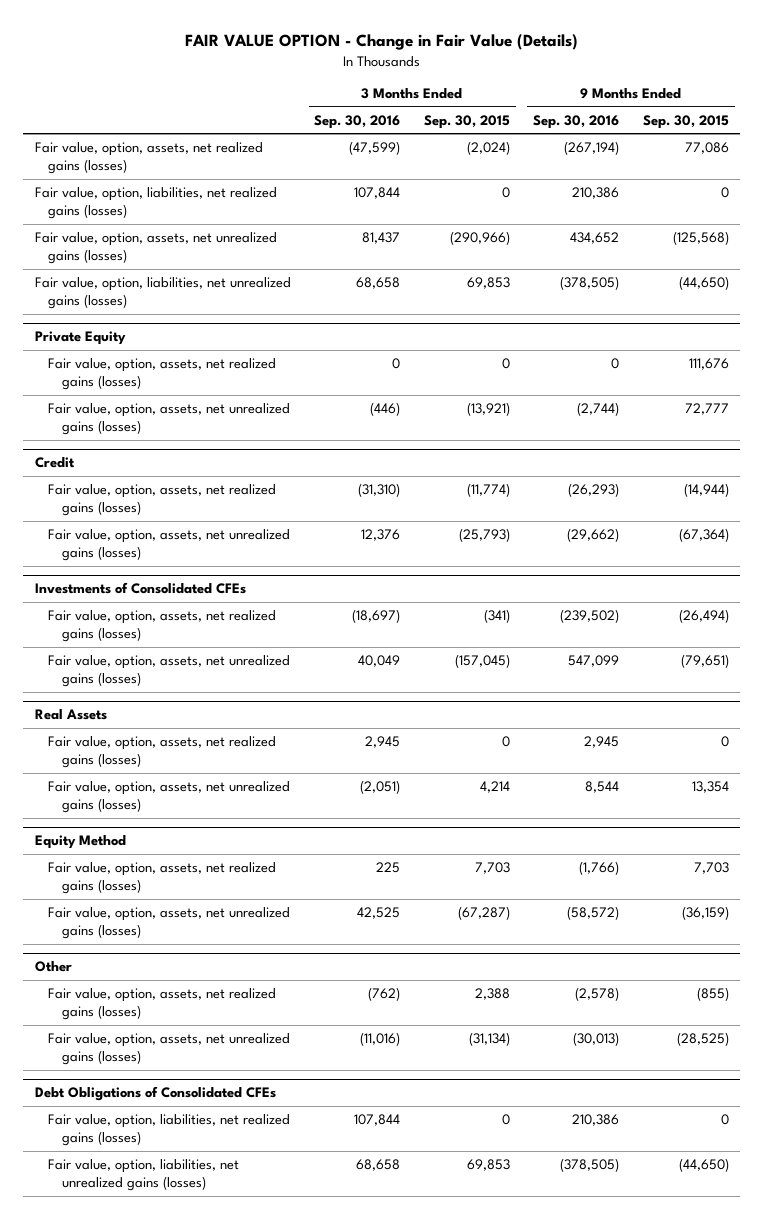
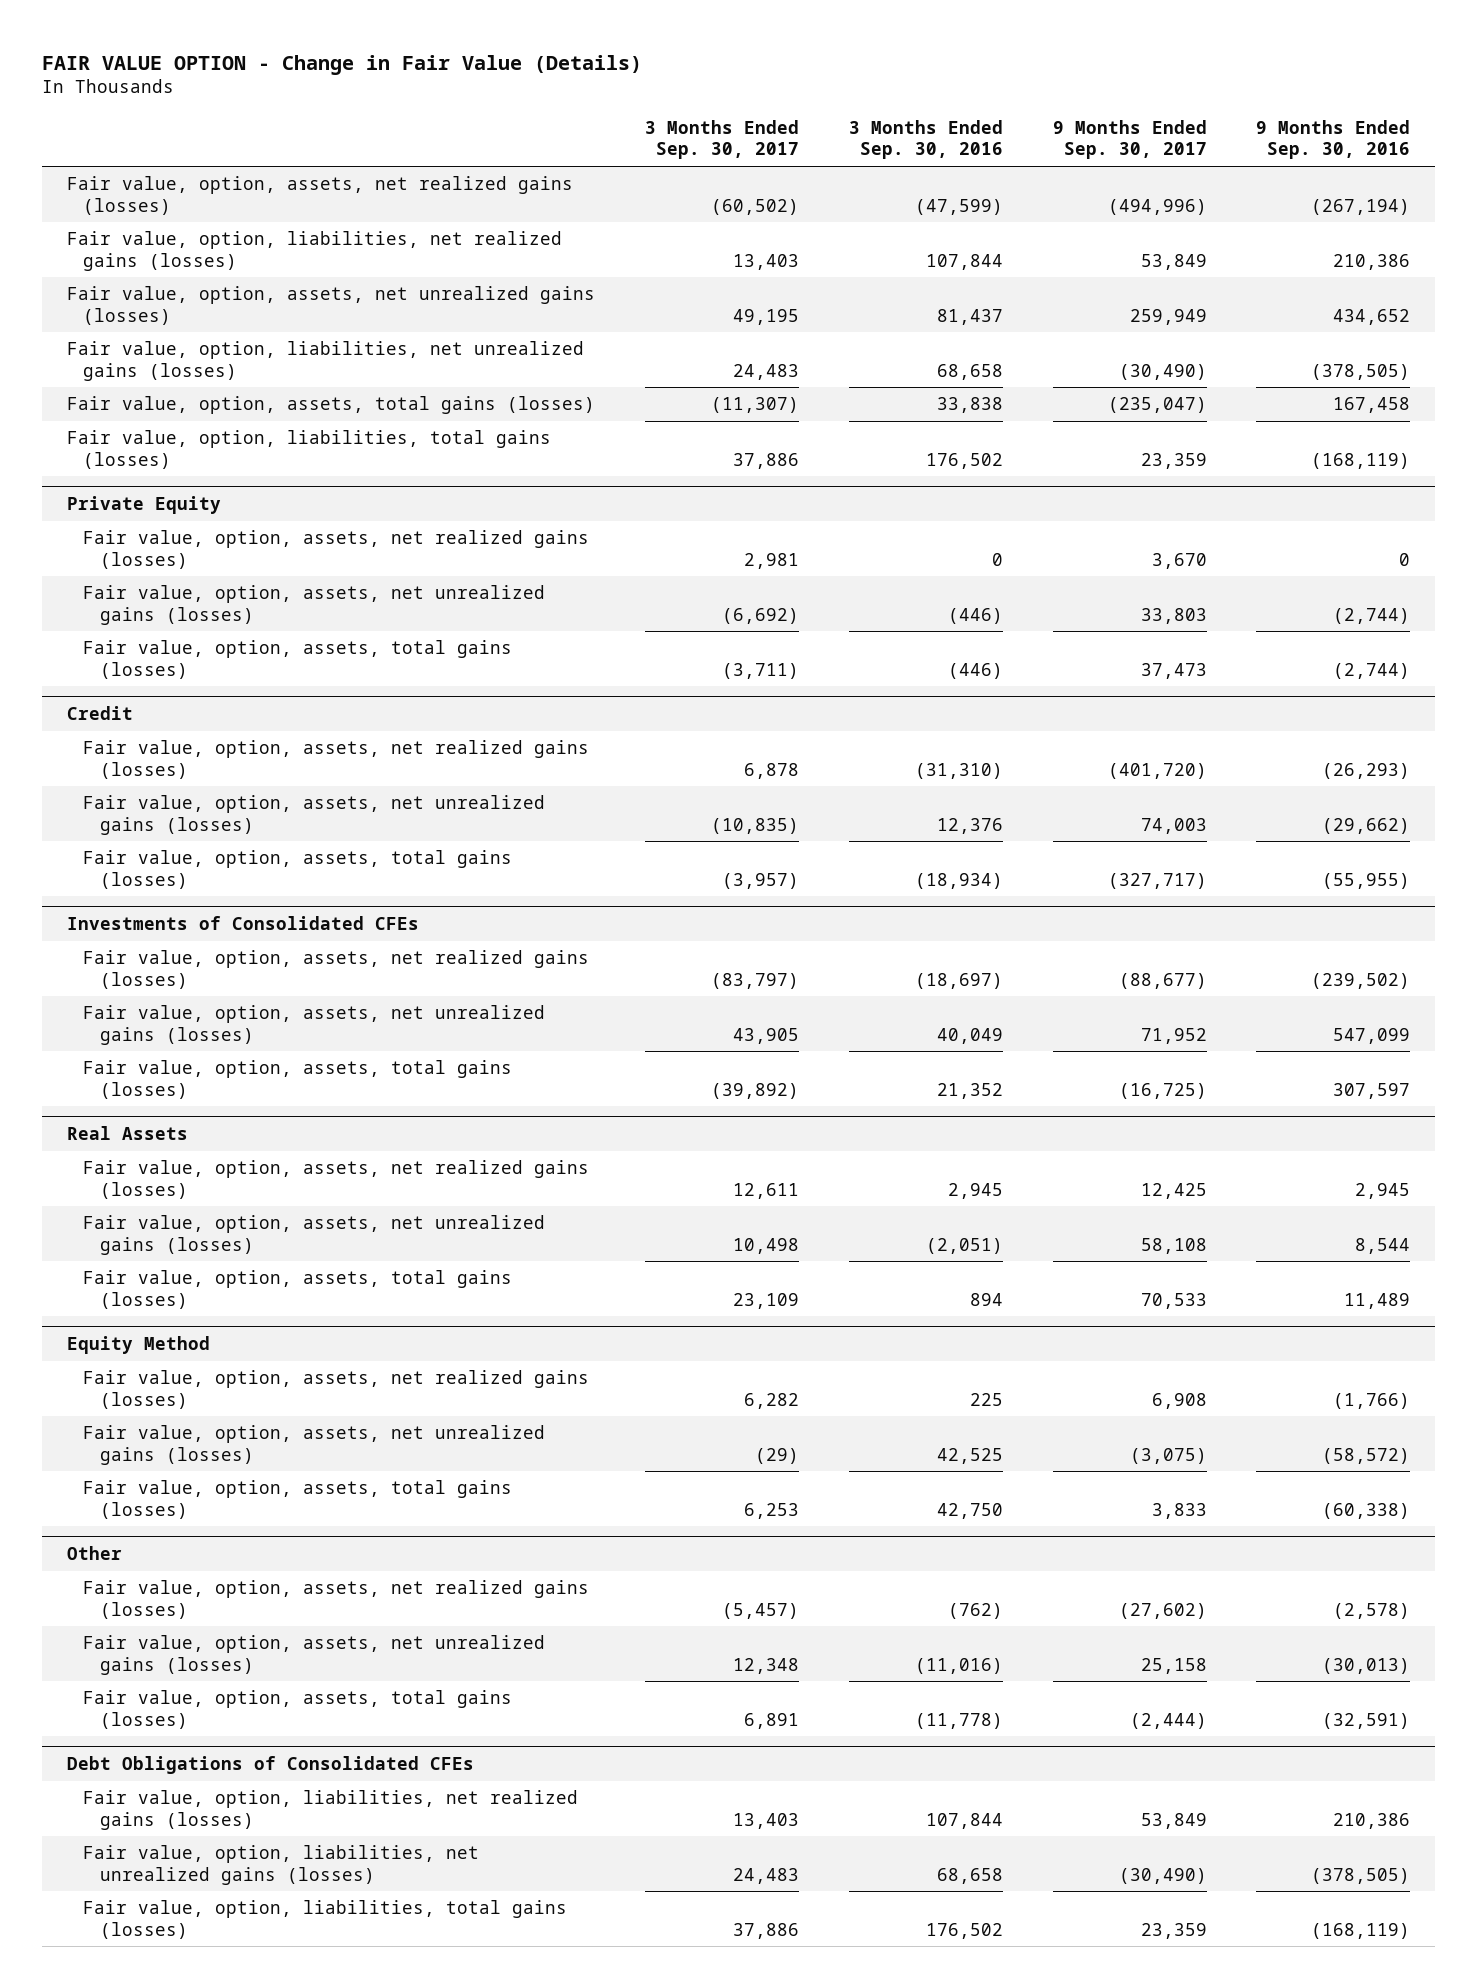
[423,114,510,129] Sep. 30, 2015 -> none
[642,114,729,129] Sep. 30, 2015 -> none
none -> [645,120,800,160] 3 Months Ended Sep. 30, 2017
none -> [1052,120,1207,160] 9 Months Ended Sep. 30, 2017
none -> [67,396,596,415] Fair value, option, assets, total gains (losses)
none -> [67,430,552,469] Fair value, option, liabilities, total gains (losses)
none -> [83,640,513,679] Fair value, option, assets, total gains (losses)
none -> [83,850,513,889] Fair value, option, assets, total gains (losses)
none -> [83,1060,513,1099] Fair value, option, assets, total gains (losses)
none -> [83,1270,513,1309] Fair value, option, assets, total gains (losses)
none -> [83,1480,513,1519] Fair value, option, assets, total gains (losses)
none -> [83,1690,513,1729] Fair value, option, assets, total gains (losses)
none -> [83,1900,568,1939] Fair value, option, liabilities, total gains (losses)

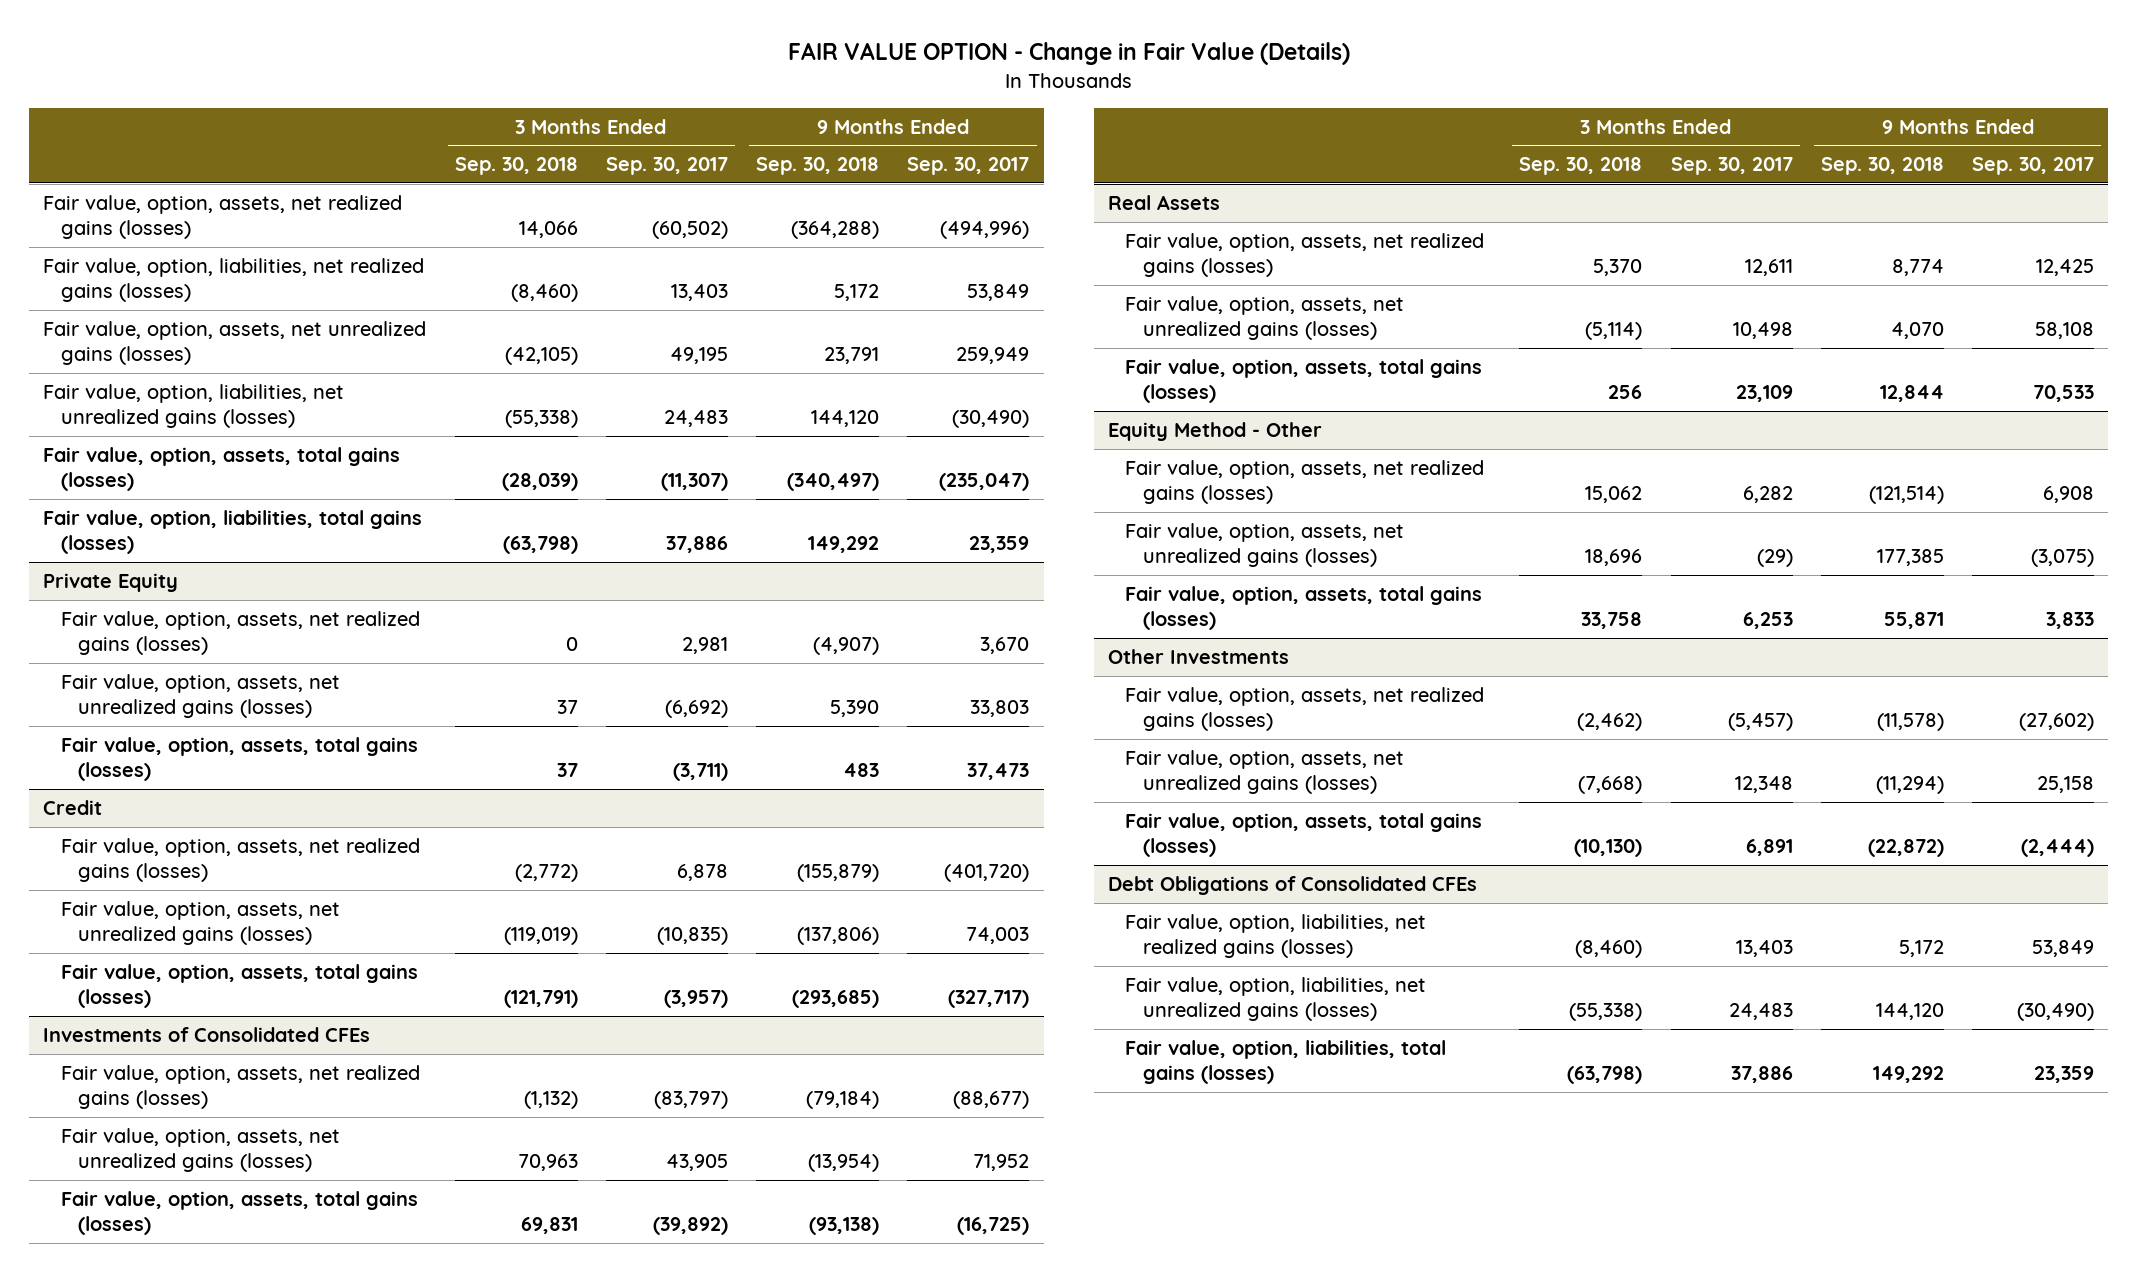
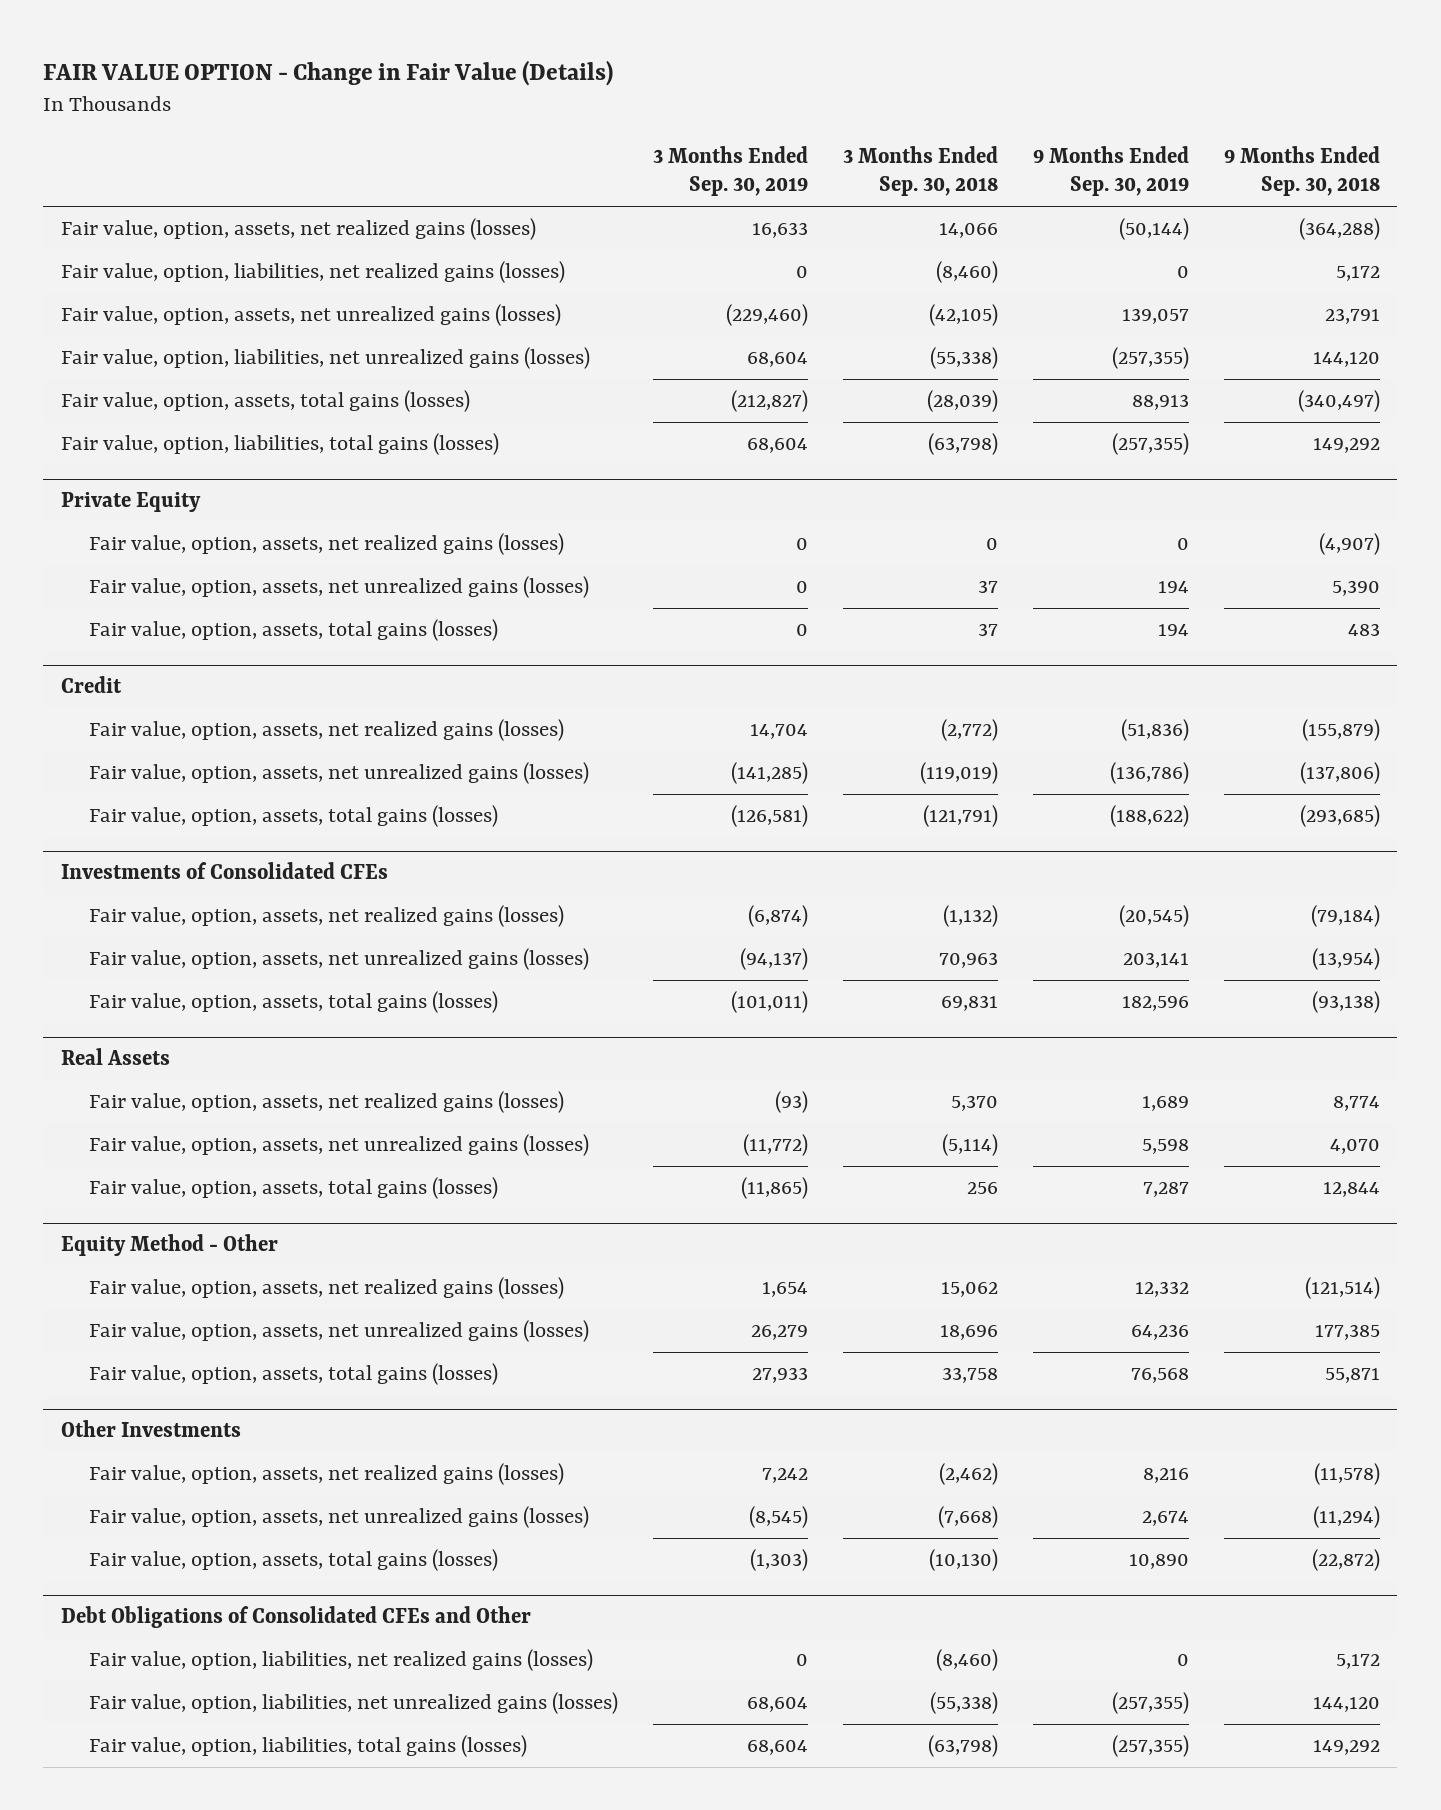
[605,157,728,176] Sep. 30, 2017 -> none
[907,157,1030,176] Sep. 30, 2017 -> none
none -> [653,146,809,197] 3 Months Ended Sep. 30, 2019
none -> [1032,146,1189,197] 9 Months Ended Sep. 30, 2019
[1108,875,1478,895] Debt Obligations of Consolidated CFEs -> [60,1606,531,1629] Debt Obligations of Consolidated CFEs and Other

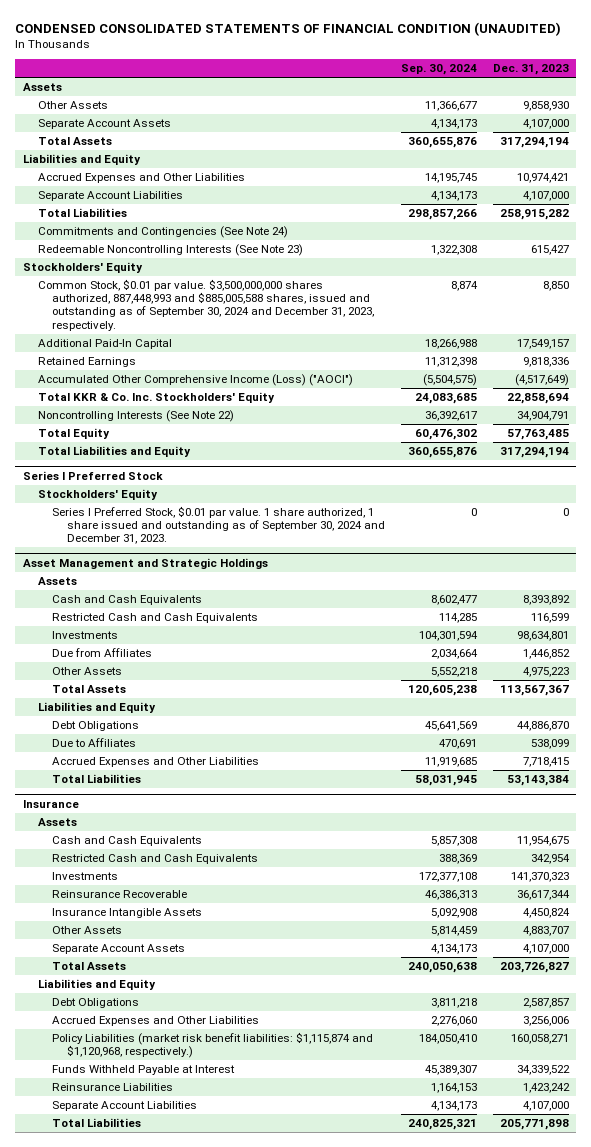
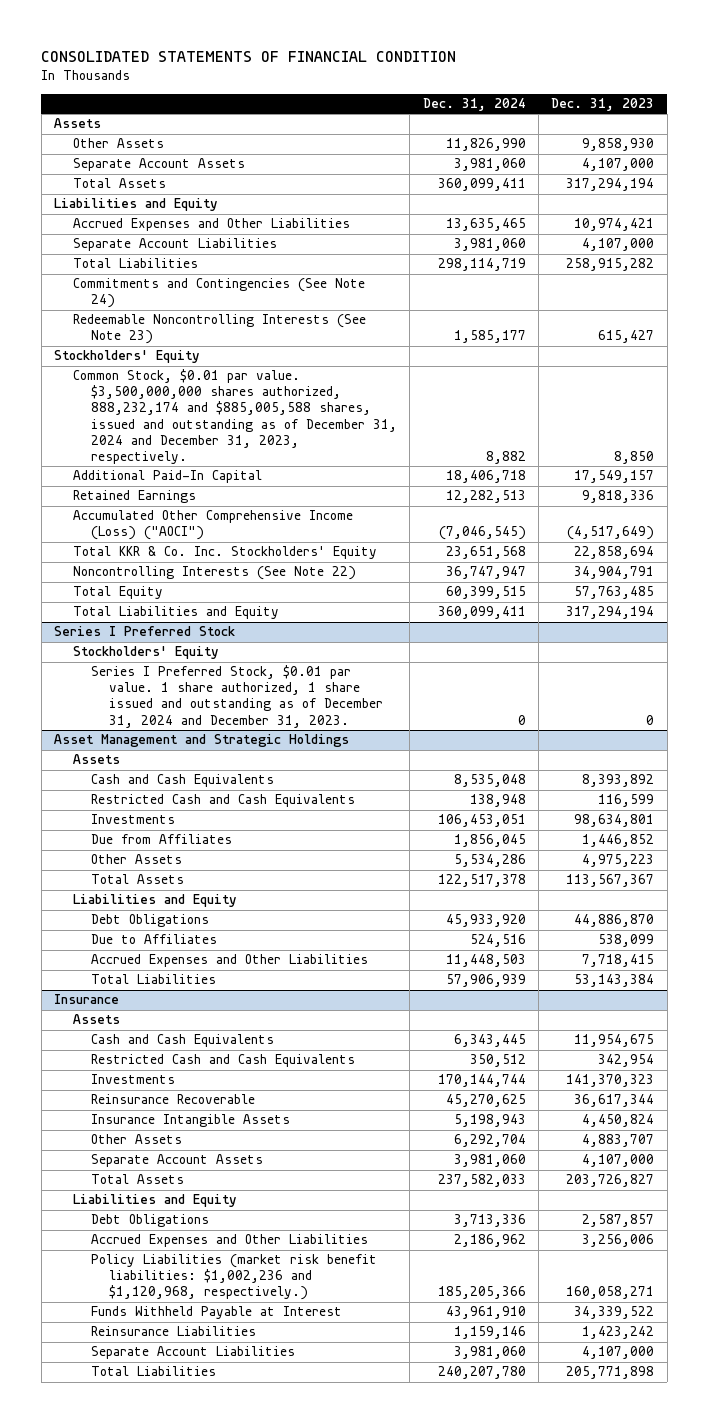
[15,21,562,36] CONDENSED CONSOLIDATED STATEMENTS OF FINANCIAL CONDITION (UNAUDITED) -> [41,51,457,63] CONSOLIDATED STATEMENTS OF FINANCIAL CONDITION
[400,64,477,76] Sep. 30, 2024 -> none
none -> [422,98,526,112] Dec. 31, 2024
[37,279,375,331] Common Stock, $0.01 par value. $3,500,000,000 shares authorized, 887,448,993 and $885,005,588 shares, issued and outstanding as of September 30, 2024 and December 31, 2023, respectively. -> [72,369,397,464] Common Stock, $0.01 par value. $3,500,000,000 shares authorized, 888,232,174 and $885,005,588 shares, issued and outstanding as of December 31, 2024 and December 31, 2023, respectively.
[52,506,385,545] Series I Preferred Stock, $0.01 par value. 1 share authorized, 1 share issued and outstanding as of September 30, 2024 and December 31, 2023. -> [90,665,384,728] Series I Preferred Stock, $0.01 par value. 1 share authorized, 1 share issued and outstanding as of December 31, 2024 and December 31, 2023.
[52,1032,374,1059] Policy Liabilities (market risk benefit liabilities: $1,115,874 and $1,120,968, respectively.) -> [90,1254,377,1301] Policy Liabilities (market risk benefit liabilities: $1,002,236 and $1,120,968, respectively.)

